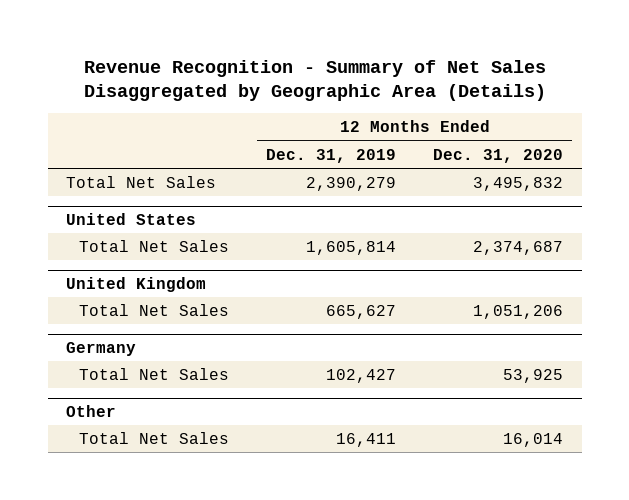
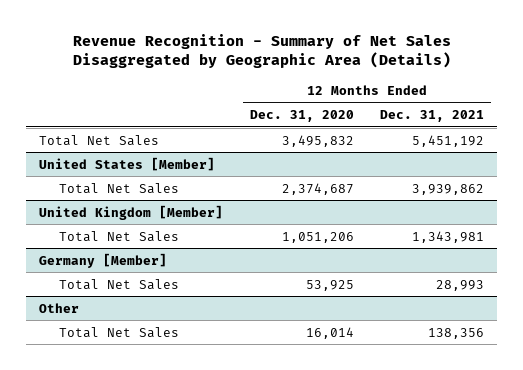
[266,148,397,163] Dec. 31, 2019 -> none
none -> [380,110,485,123] Dec. 31, 2021
[66,213,197,226] United States -> [39,156,216,171] United States [Member]
[66,277,207,293] United Kingdom -> [39,204,224,220] United Kingdom [Member]
[66,342,137,357] Germany -> [39,252,168,268] Germany [Member]

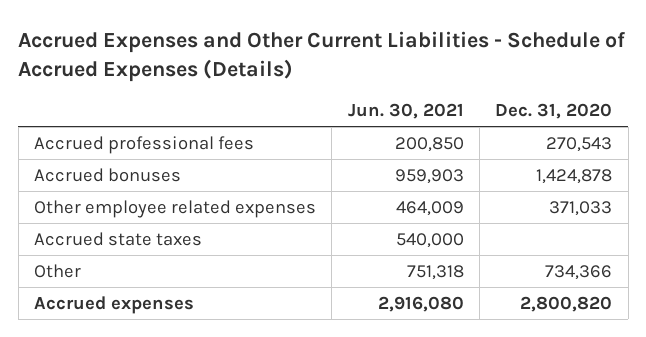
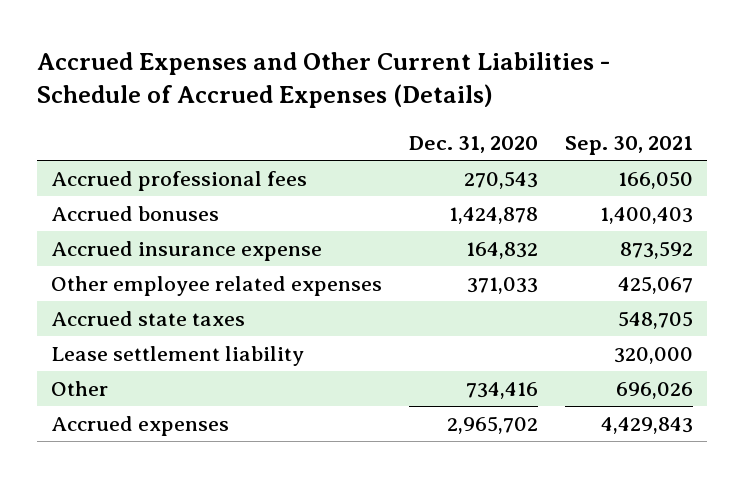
[347,103,464,120] Jun. 30, 2021 -> none
none -> [565,135,694,155] Sep. 30, 2021
none -> [50,241,322,262] Accrued insurance expense
none -> [50,346,304,367] Lease settlement liability
[545,264,613,280] 734,366 -> [465,382,538,400] 734,416
[520,295,613,312] 2,800,820 -> [446,416,538,435] 2,965,702

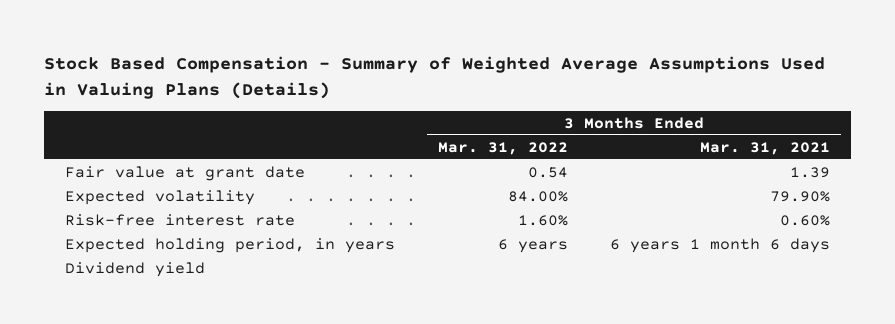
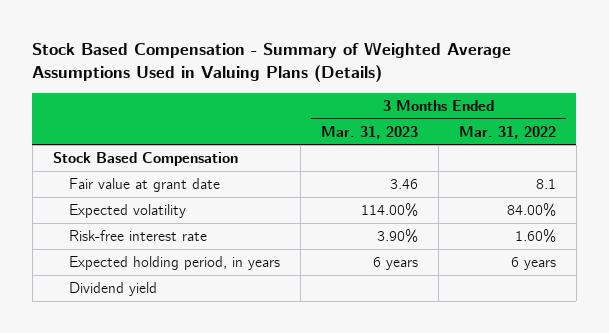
[699,141,830,155] Mar. 31, 2021 -> none
none -> [321,125,419,139] Mar. 31, 2023
none -> [52,151,238,166] Stock Based Compensation
[527,166,568,178] 0.54 -> [535,178,556,189] 8.1

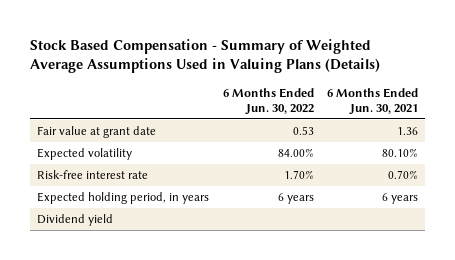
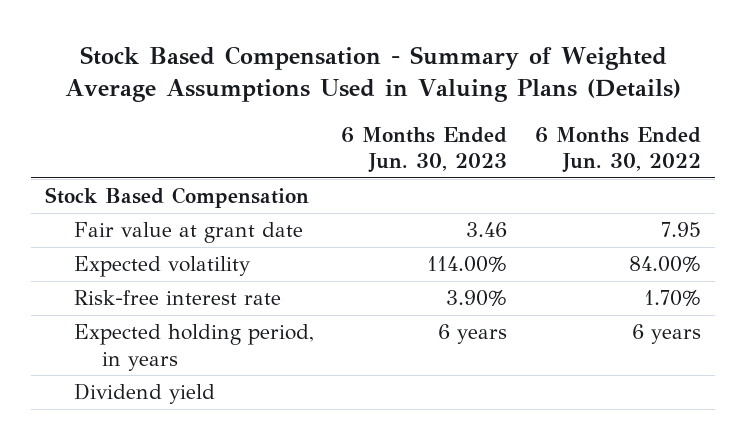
[327,88,419,115] 6 Months Ended Jun. 30, 2021 -> none
none -> [341,126,508,173] 6 Months Ended Jun. 30, 2023
none -> [45,187,310,209] Stock Based Compensation
[292,126,314,136] 0.53 -> [661,222,702,238] 7.95

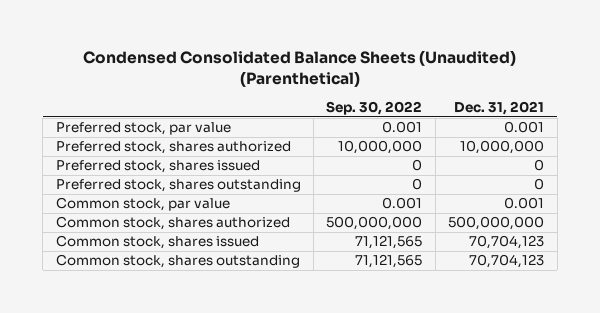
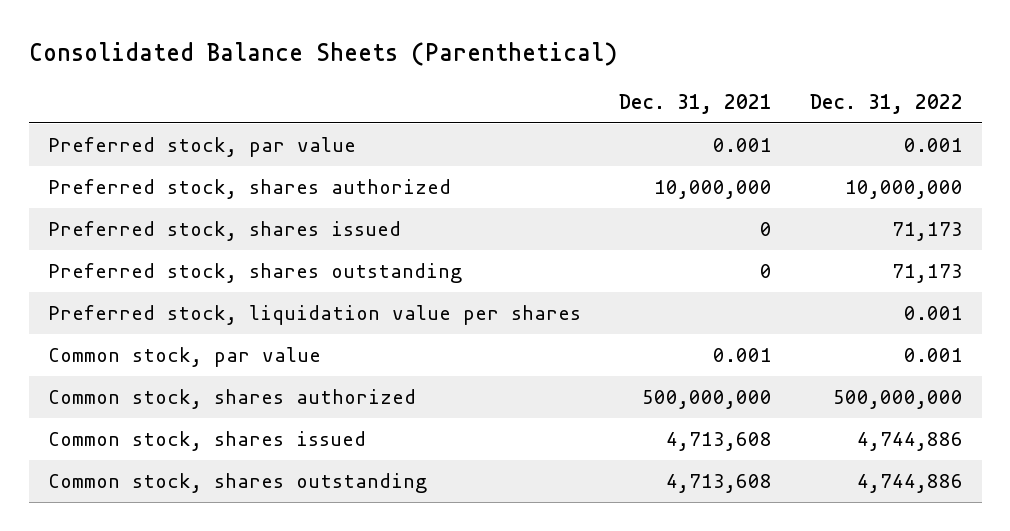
[82,50,516,88] Condensed Consolidated Balance Sheets (Unaudited) (Parenthetical) -> [28,41,617,66] Consolidated Balance Sheets (Parenthetical)
[326,100,423,115] Sep. 30, 2022 -> none
none -> [809,94,963,115] Dec. 31, 2022
none -> [47,304,581,325] Preferred stock, liquidation value per shares
[469,235,545,250] 70,704,123 -> [665,431,772,451] 4,713,608
[469,254,545,269] 70,704,123 -> [665,473,772,493] 4,713,608

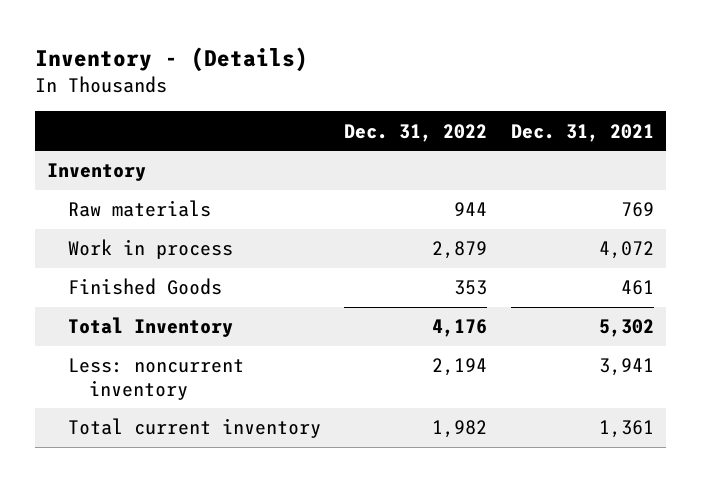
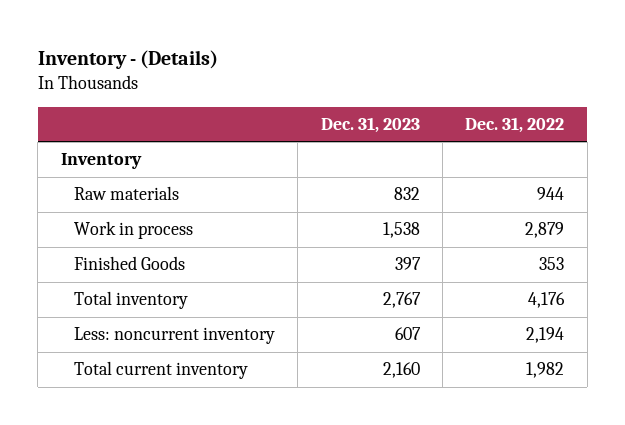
[510,123,654,142] Dec. 31, 2021 -> none
none -> [320,116,420,133] Dec. 31, 2023
[67,317,233,338] Total Inventory -> [73,291,188,310] Total inventory

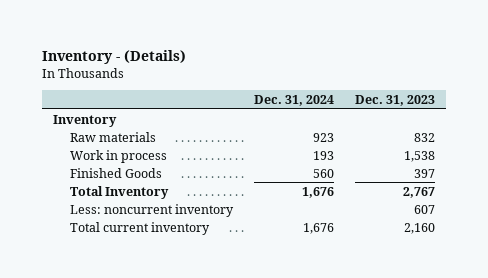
[465,116,565,133] Dec. 31, 2022 -> none
none -> [254,95,335,107] Dec. 31, 2024
[73,291,188,310] Total inventory -> [70,185,170,199] Total Inventory

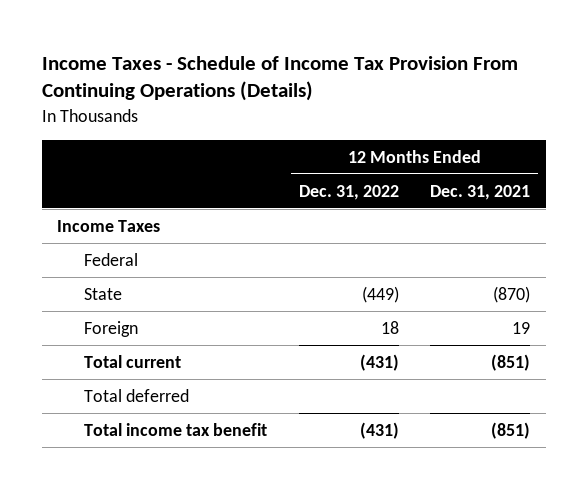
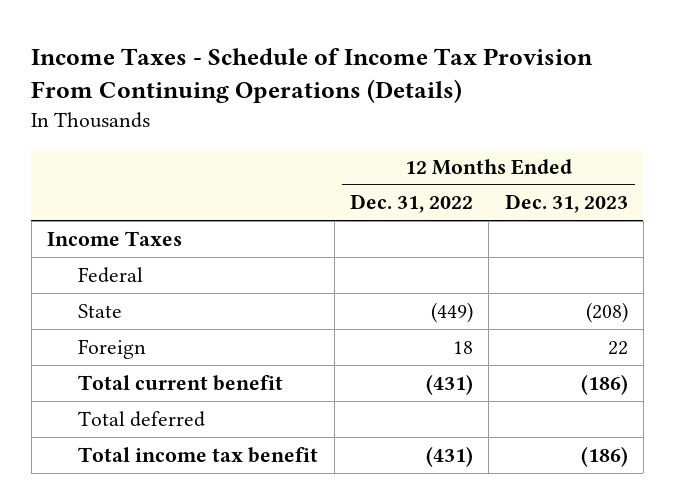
[430,184,531,200] Dec. 31, 2021 -> none
none -> [504,194,628,214] Dec. 31, 2023
[84,354,182,368] Total current -> [78,374,284,391] Total current benefit

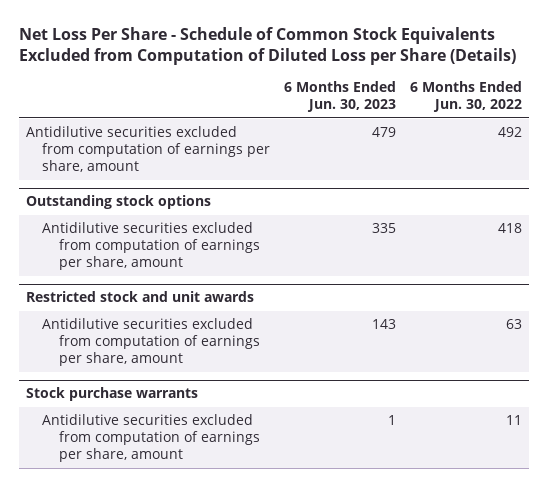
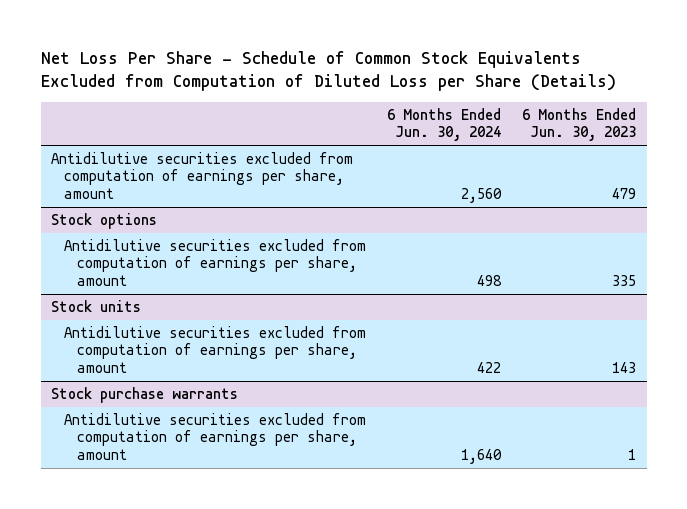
[409,80,522,113] 6 Months Ended Jun. 30, 2022 -> none
none -> [387,108,502,142] 6 Months Ended Jun. 30, 2024
[25,195,211,210] Outstanding stock options -> [51,213,158,230] Stock options
[25,291,254,303] Restricted stock and unit awards -> [51,300,142,313] Stock units

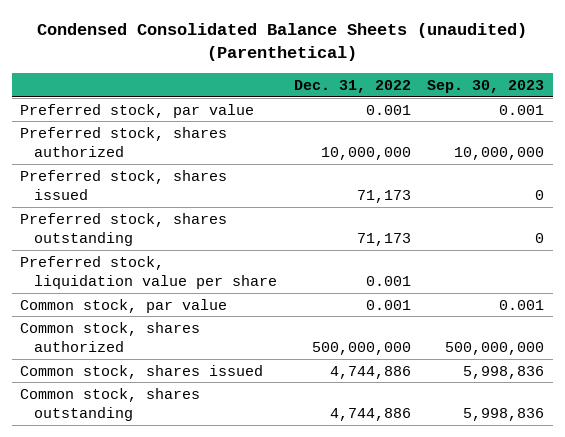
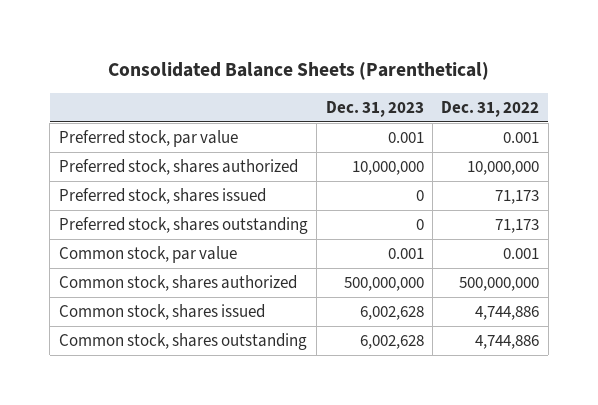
[37,23,528,62] Condensed Consolidated Balance Sheets (unaudited) (Parenthetical) -> [108,62,490,81] Consolidated Balance Sheets (Parenthetical)
[427,79,545,93] Sep. 30, 2023 -> none
none -> [325,101,424,118] Dec. 31, 2023
[20,255,278,289] Preferred stock, liquidation value per share -> none

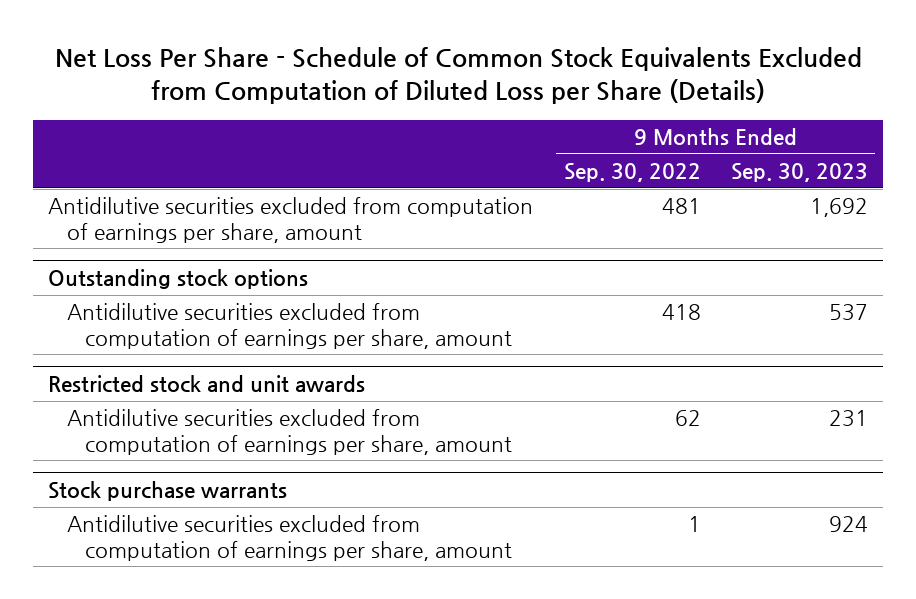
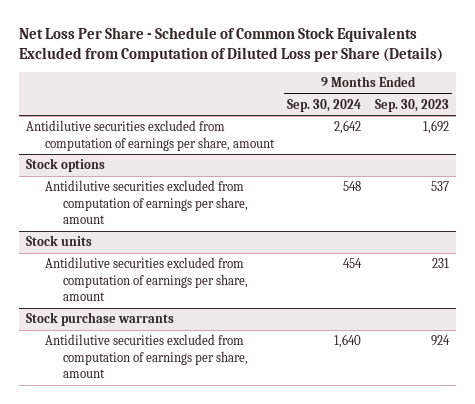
[563,163,701,183] Sep. 30, 2022 -> none
none -> [287,98,362,112] Sep. 30, 2024
[48,269,309,290] Outstanding stock options -> [25,158,105,173] Stock options
[48,375,366,394] Restricted stock and unit awards -> [25,235,92,247] Stock units

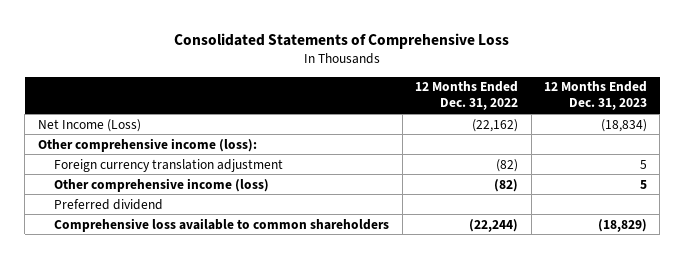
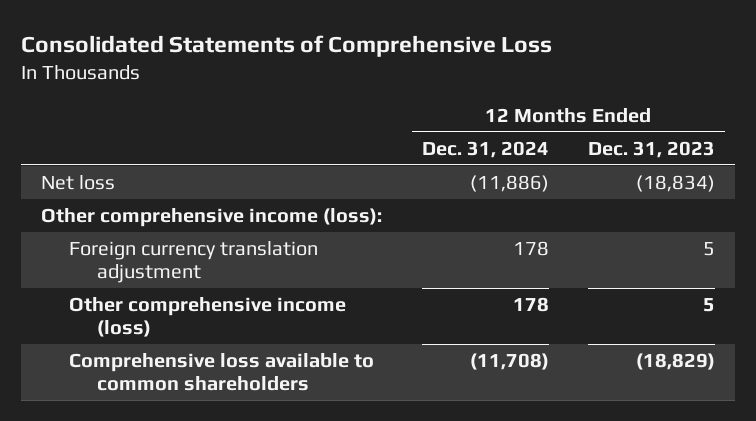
[415,81,519,111] 12 Months Ended Dec. 31, 2022 -> none
none -> [421,140,549,158] Dec. 31, 2024
[37,118,141,132] Net Income (Loss) -> [41,174,116,190] Net loss
[54,198,164,210] Preferred dividend -> none

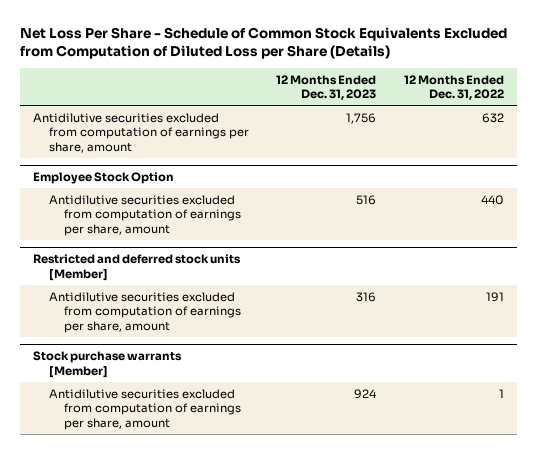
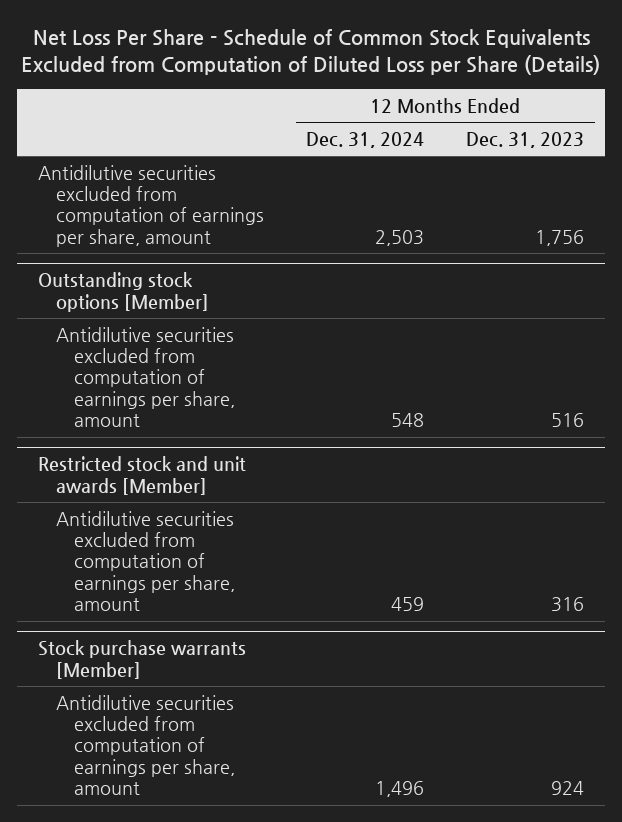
[403,74,504,100] 12 Months Ended Dec. 31, 2022 -> none
none -> [306,131,425,148] Dec. 31, 2024
[33,172,175,185] Employee Stock Option -> [38,272,210,312] Outstanding stock options [Member]
[33,254,242,281] Restricted and deferred stock units [Member] -> [38,456,247,495] Restricted stock and unit awards [Member]

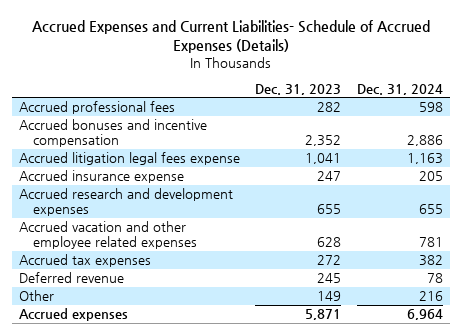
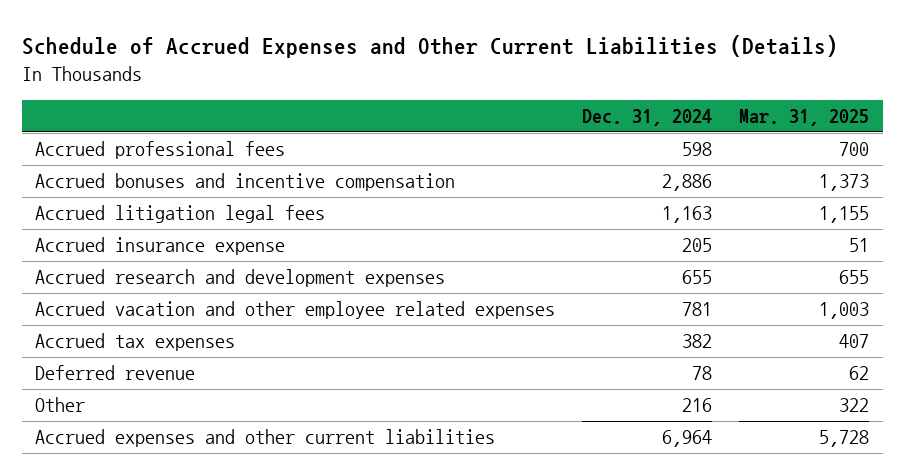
[31,19,430,53] Accrued Expenses and Current Liabilities- Schedule of Accrued Expenses (Details) -> [21,34,838,58] Schedule of Accrued Expenses and Other Current Liabilities (Details)
[255,83,342,95] Dec. 31, 2023 -> none
none -> [739,109,870,127] Mar. 31, 2025
[19,152,241,166] Accrued litigation legal fees expense -> [35,205,326,224] Accrued litigation legal fees
[19,308,129,322] Accrued expenses -> [35,429,496,448] Accrued expenses and other current liabilities

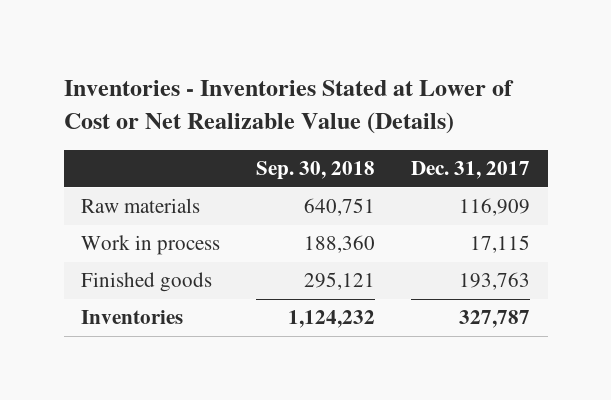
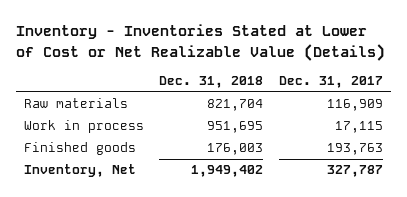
[63,80,514,134] Inventories - Inventories Stated at Lower of Cost or Net Realizable Value (Details) -> [15,24,385,61] Inventory - Inventories Stated at Lower of Cost or Net Realizable Value (Details)
[256,161,376,181] Sep. 30, 2018 -> none
none -> [159,76,264,89] Dec. 31, 2018
[81,310,184,325] Inventories -> [23,164,136,178] Inventory, Net

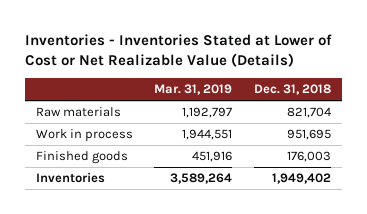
[15,24,385,61] Inventory - Inventories Stated at Lower of Cost or Net Realizable Value (Details) -> [25,34,333,68] Inventories - Inventories Stated at Lower of Cost or Net Realizable Value (Details)
[279,76,384,89] Dec. 31, 2017 -> none
none -> [154,84,233,96] Mar. 31, 2019
[23,164,136,178] Inventory, Net -> [35,172,105,184] Inventories

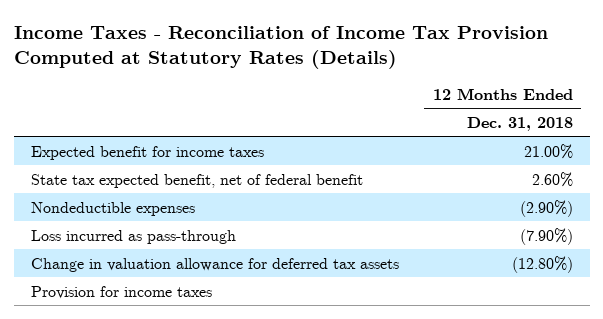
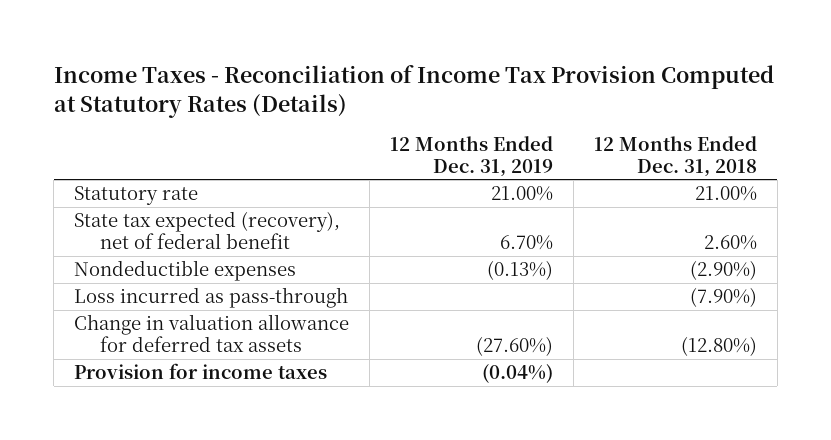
none -> [390,135,554,177] 12 Months Ended Dec. 31, 2019
[30,145,264,160] Expected benefit for income taxes -> none
none -> [74,186,199,206] Statutory rate
[30,173,363,188] State tax expected benefit, net of federal benefit -> [74,211,341,250] State tax expected (recovery), net of federal benefit

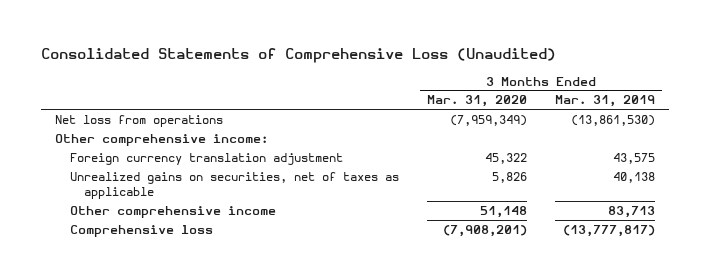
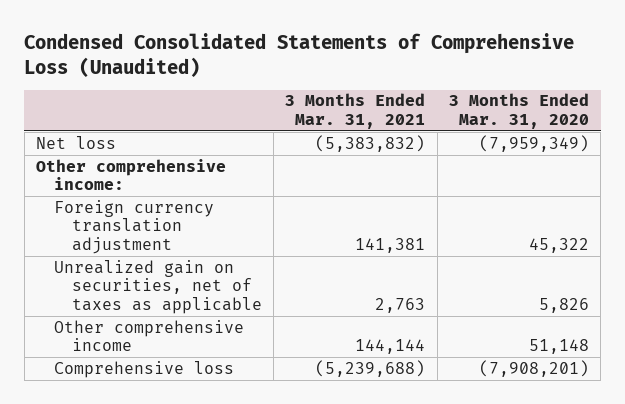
[40,48,556,64] Consolidated Statements of Comprehensive Loss (Unaudited) -> [24,32,575,77] Condensed Consolidated Statements of Comprehensive Loss (Unaudited)
[554,95,655,108] Mar. 31, 2019 -> none
none -> [285,93,426,129] 3 Months Ended Mar. 31, 2021
[54,115,223,128] Net loss from operations -> [36,135,117,149] Net loss
[69,172,399,200] Unrealized gains on securities, net of taxes as applicable -> [53,259,262,314] Unrealized gain on securities, net of taxes as applicable

